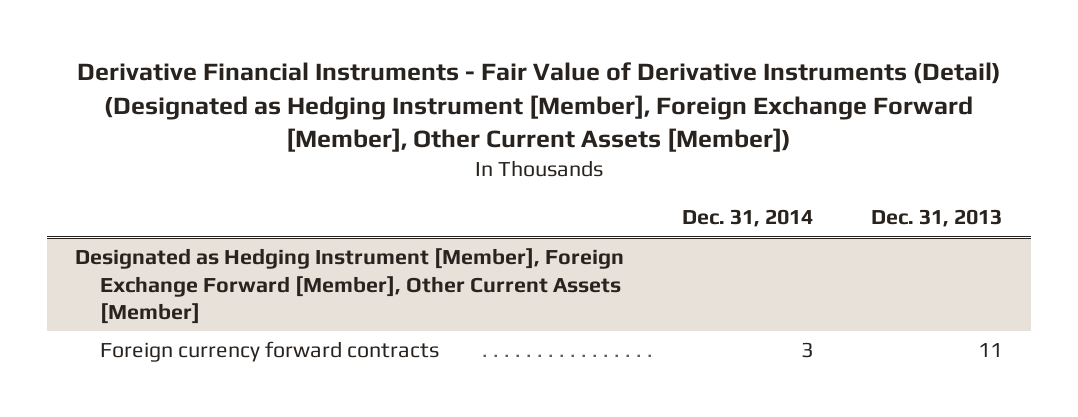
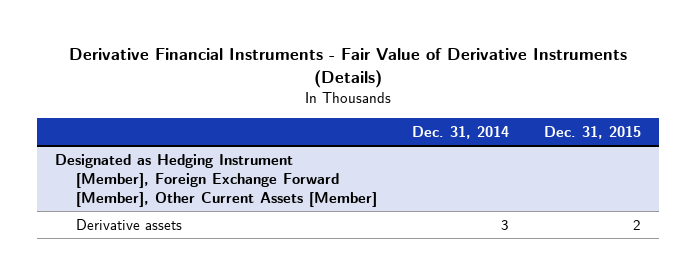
[76,62,1001,153] Derivative Financial Instruments - Fair Value of Derivative Instruments (Detail) (Designated as Hedging Instrument [Member], Foreign Exchange Forward [Member], Other Current Assets [Member]) -> [69,48,628,89] Derivative Financial Instruments - Fair Value of Derivative Instruments (Details)
[871,209,1003,228] Dec. 31, 2013 -> none
none -> [544,126,642,140] Dec. 31, 2015
[100,341,440,363] Foreign currency forward contracts -> [75,218,182,230] Derivative assets

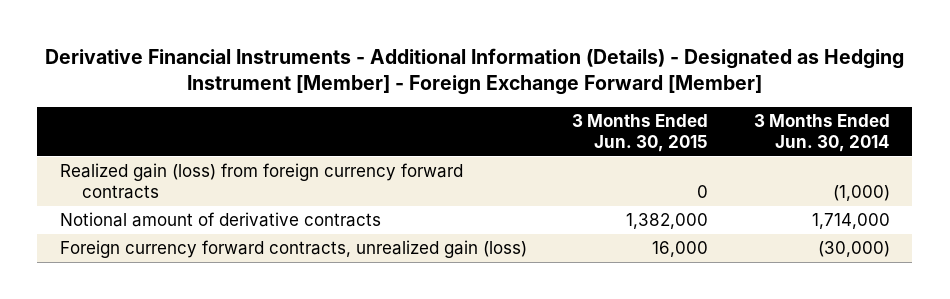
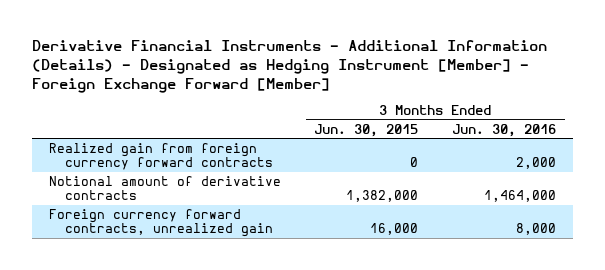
[753,113,890,152] 3 Months Ended Jun. 30, 2014 -> none
none -> [452,123,557,137] Jun. 30, 2016
[59,163,463,200] Realized gain (loss) from foreign currency forward contracts -> [48,142,274,171] Realized gain from foreign currency forward contracts
[59,240,527,259] Foreign currency forward contracts, unrealized gain (loss) -> [48,208,274,238] Foreign currency forward contracts, unrealized gain

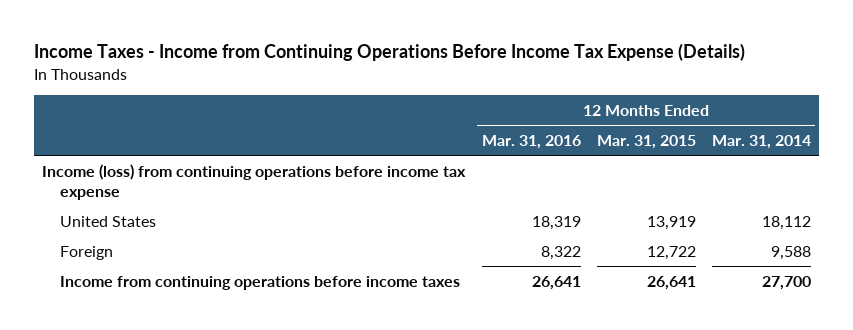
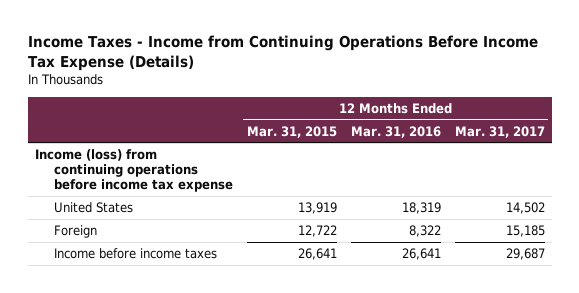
[712,134,812,149] Mar. 31, 2014 -> none
none -> [454,125,545,138] Mar. 31, 2017
[59,275,460,290] Income from continuing operations before income taxes -> [53,247,217,259] Income before income taxes

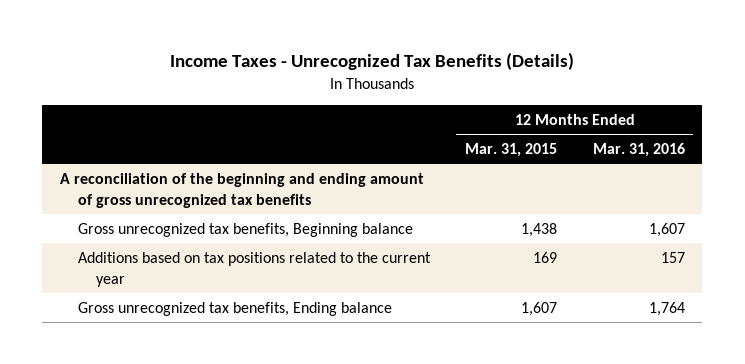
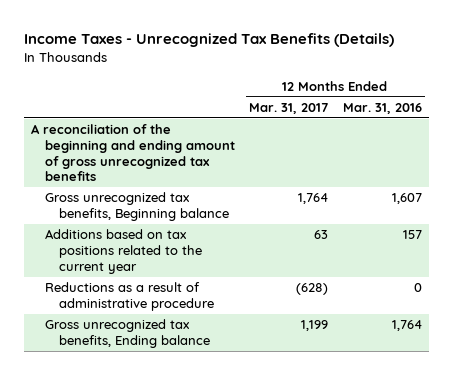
[465,142,558,157] Mar. 31, 2015 -> none
none -> [249,102,329,114] Mar. 31, 2017
none -> [44,282,214,312] Reductions as a result of administrative procedure

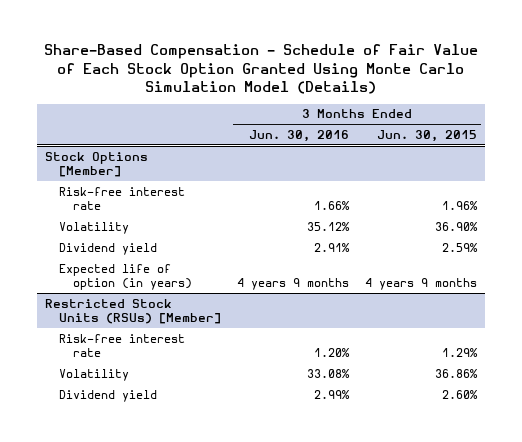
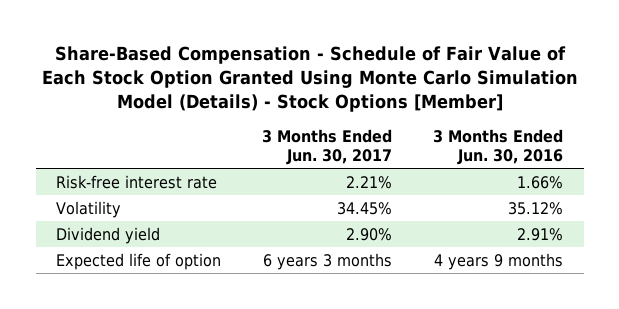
[43,44,478,94] Share-Based Compensation - Schedule of Fair Value of Each Stock Option Granted Using Monte Carlo Simulation Model (Details) -> [41,45,578,113] Share-Based Compensation - Schedule of Fair Value of Each Stock Option Granted Using Monte Carlo Simulation Model (Details) - Stock Options [Member]
[376,129,477,142] Jun. 30, 2015 -> none
none -> [262,129,393,166] 3 Months Ended Jun. 30, 2017
[45,151,149,178] Stock Options [Member] -> none
[45,298,222,325] Restricted Stock Units (RSUs) [Member] -> none
[59,333,186,358] Risk-free interest rate -> none
[59,368,130,381] Volatility -> none
[59,389,158,402] Dividend yield -> none
[59,263,192,291] Expected life of option (in years) -> [56,252,222,270] Expected life of option

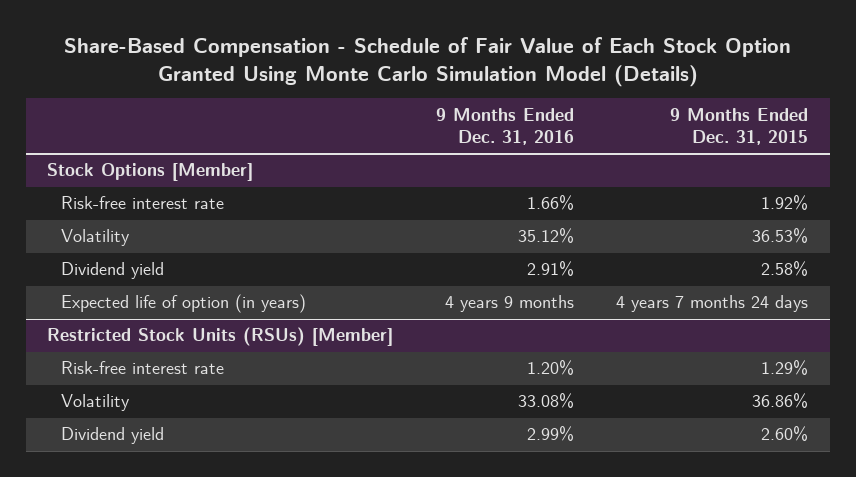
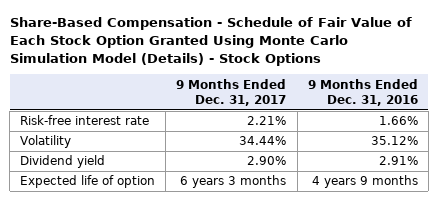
[63,37,791,87] Share-Based Compensation - Schedule of Fair Value of Each Stock Option Granted Using Monte Carlo Simulation Model (Details) -> [9,17,412,66] Share-Based Compensation - Schedule of Fair Value of Each Stock Option Granted Using Monte Carlo Simulation Model (Details) - Stock Options
[670,107,809,146] 9 Months Ended Dec. 31, 2015 -> none
none -> [176,78,287,106] 9 Months Ended Dec. 31, 2017
[47,163,254,182] Stock Options [Member] -> none
[47,327,394,347] Restricted Stock Units (RSUs) [Member] -> none
[60,361,224,375] Risk-free interest rate -> none
[60,394,130,412] Volatility -> none
[60,427,164,445] Dividend yield -> none
[60,294,306,314] Expected life of option (in years) -> [20,175,156,189] Expected life of option

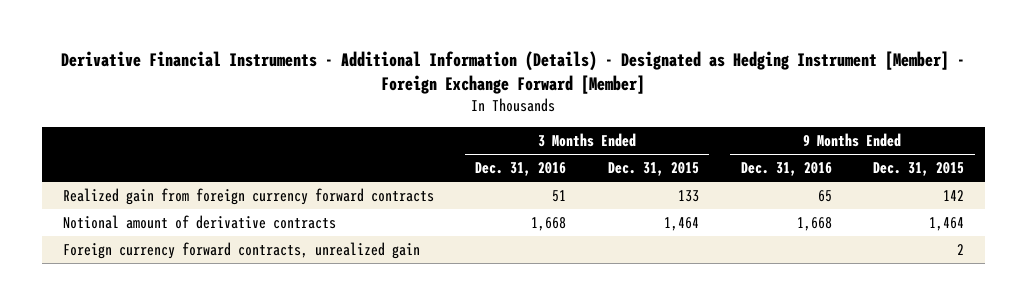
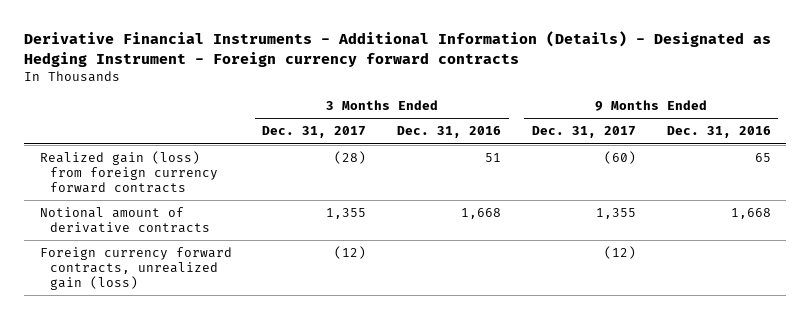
[61,50,966,95] Derivative Financial Instruments - Additional Information (Details) - Designated as Hedging Instrument [Member] - Foreign Exchange Forward [Member] -> [24,30,772,67] Derivative Financial Instruments - Additional Information (Details) - Designated as Hedging Instrument - Foreign currency forward contracts
[607,162,699,177] Dec. 31, 2015 -> none
[873,162,965,177] Dec. 31, 2015 -> none
none -> [262,126,367,139] Dec. 31, 2017
none -> [531,126,636,139] Dec. 31, 2017
[62,188,434,206] Realized gain from foreign currency forward contracts -> [39,151,219,194] Realized gain (loss) from foreign currency forward contracts
[62,242,420,260] Foreign currency forward contracts, unrealized gain -> [39,247,232,291] Foreign currency forward contracts, unrealized gain (loss)

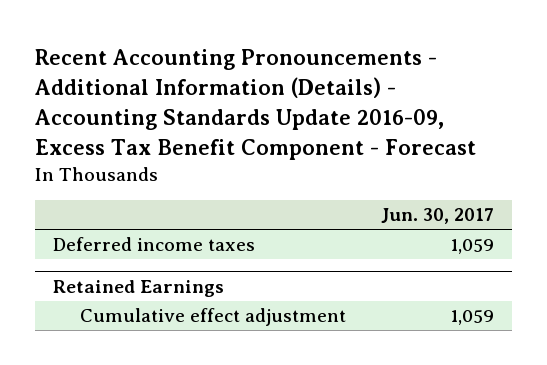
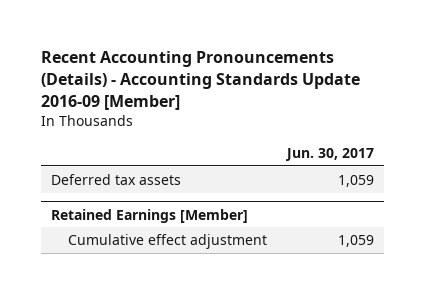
[35,49,477,160] Recent Accounting Pronouncements - Additional Information (Details) - Accounting Standards Update 2016-09, Excess Tax Benefit Component - Forecast -> [41,51,361,110] Recent Accounting Pronouncements (Details) - Accounting Standards Update 2016-09 [Member]
[53,237,256,252] Deferred income taxes -> [51,173,182,185] Deferred tax assets
[53,279,225,297] Retained Earnings -> [51,208,249,223] Retained Earnings [Member]

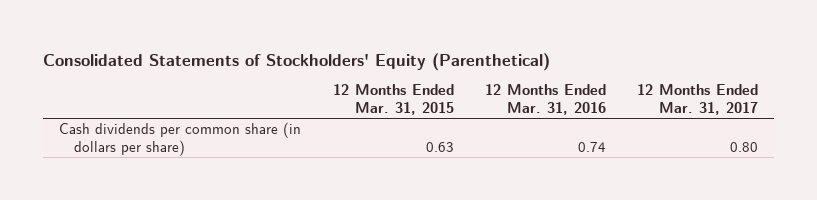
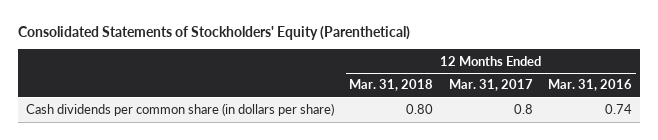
[332,84,454,115] 12 Months Ended Mar. 31, 2015 -> none
none -> [349,79,434,92] Mar. 31, 2018
[730,141,759,152] 0.80 -> [513,104,533,115] 0.8

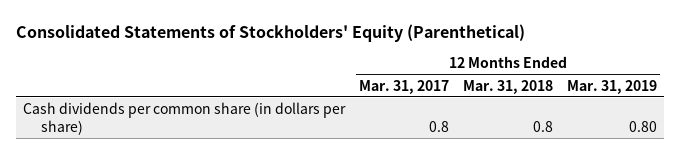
[548,79,633,92] Mar. 31, 2016 -> none
none -> [566,79,657,94] Mar. 31, 2019
[406,104,434,115] 0.80 -> [532,120,553,132] 0.8

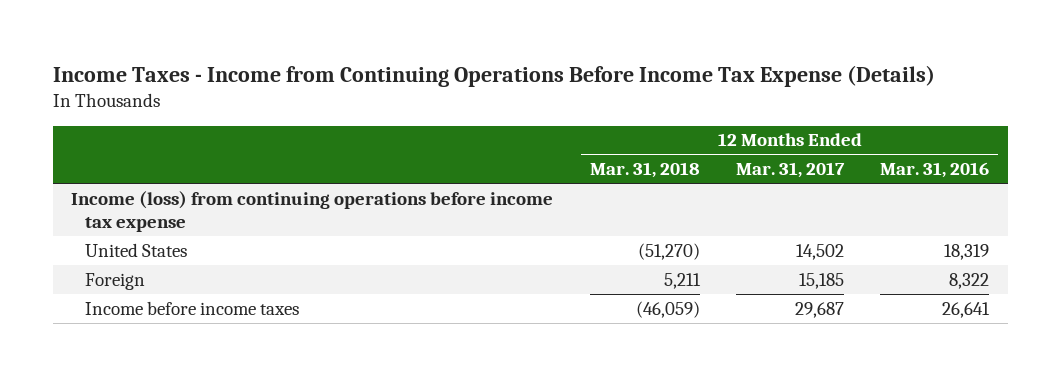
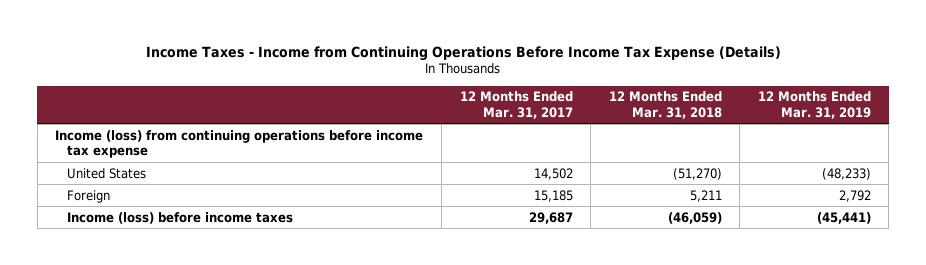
[880,162,990,179] Mar. 31, 2016 -> none
none -> [757,91,871,119] 12 Months Ended Mar. 31, 2019
[85,300,300,315] Income before income taxes -> [66,211,293,224] Income (loss) before income taxes

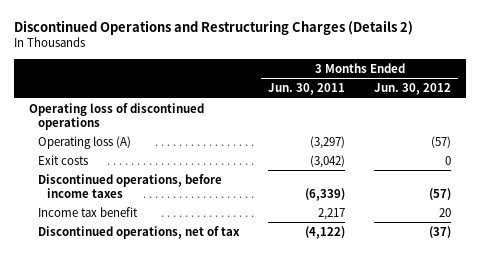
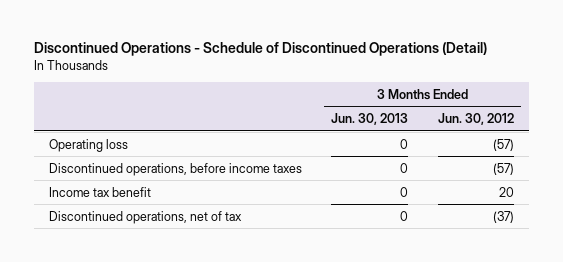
[14,20,414,36] Discontinued Operations and Restructuring Charges (Details 2) -> [34,42,488,57] Discontinued Operations - Schedule of Discontinued Operations (Detail)
[268,83,346,96] Jun. 30, 2011 -> none
none -> [331,113,409,126] Jun. 30, 2013
[28,102,204,130] Operating loss of discontinued operations -> none
[38,154,89,165] Exit costs -> none
[38,135,132,149] Operating loss (A) -> [48,138,128,152] Operating loss

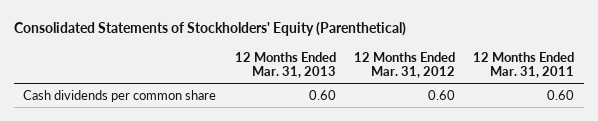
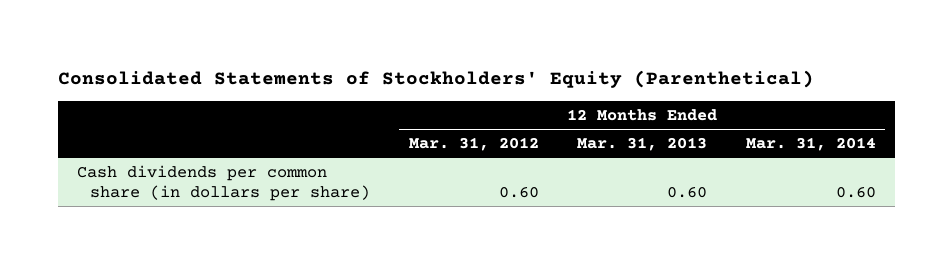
[473,51,575,79] 12 Months Ended Mar. 31, 2011 -> none
none -> [745,137,876,152] Mar. 31, 2014
[23,90,217,103] Cash dividends per common share -> [76,164,371,202] Cash dividends per common share (in dollars per share)

